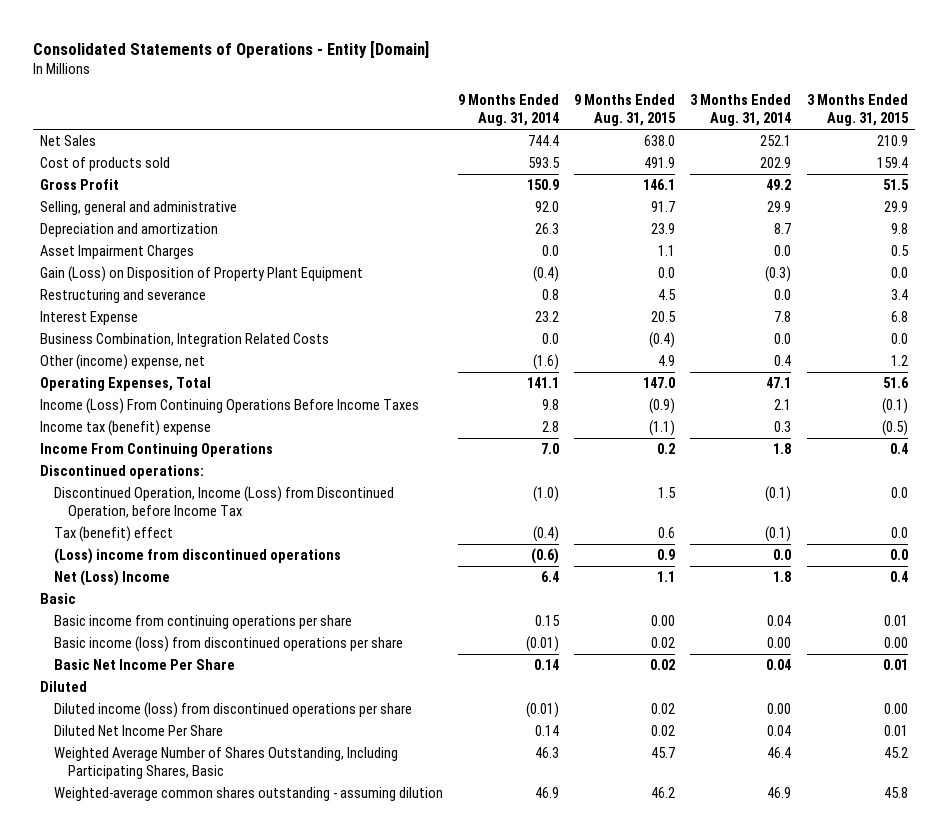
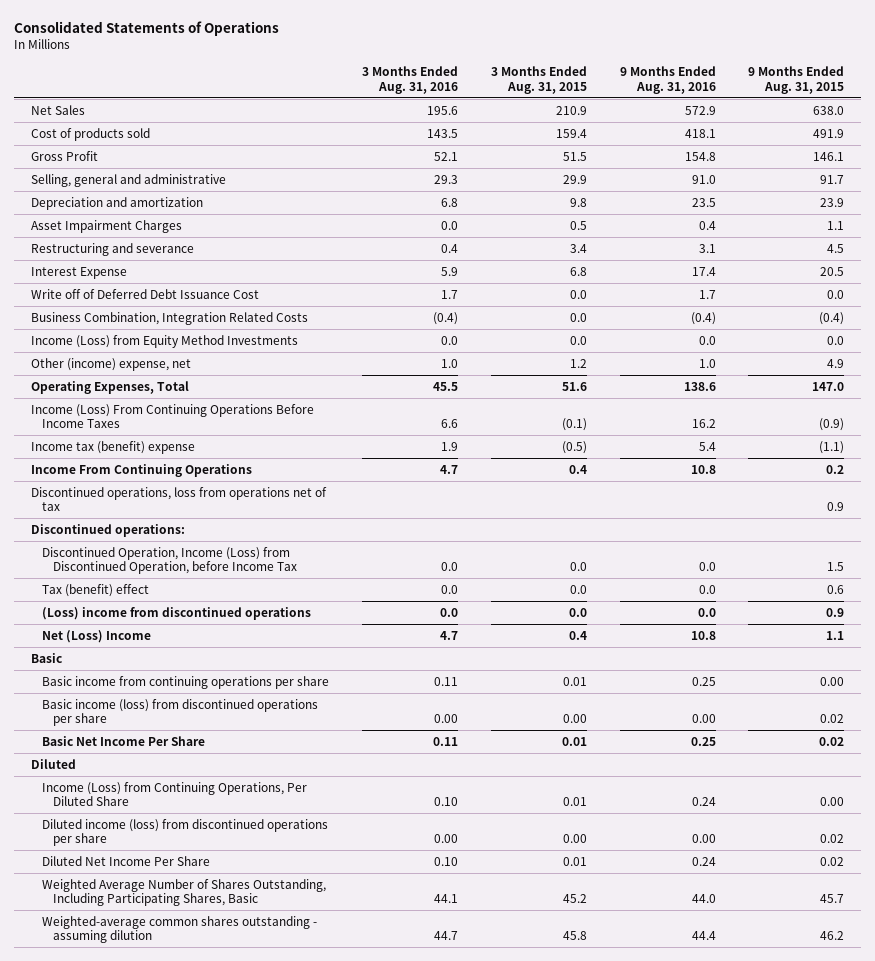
[32,41,429,59] Consolidated Statements of Operations - Entity [Domain] -> [14,20,280,36] Consolidated Statements of Operations
[458,94,560,127] 9 Months Ended Aug. 31, 2014 -> none
[690,94,792,127] 3 Months Ended Aug. 31, 2014 -> none
none -> [361,66,458,95] 3 Months Ended Aug. 31, 2016
none -> [619,66,716,95] 9 Months Ended Aug. 31, 2016
[40,266,364,283] Gain (Loss) on Disposition of Property Plant Equipment -> none
none -> [30,288,259,299] Write off of Deferred Debt Issuance Cost
none -> [30,334,298,348] Income (Loss) from Equity Method Investments
none -> [30,486,327,512] Discontinued operations, loss from operations net of tax
none -> [41,781,307,807] Income (Loss) from Continuing Operations, Per Diluted Share

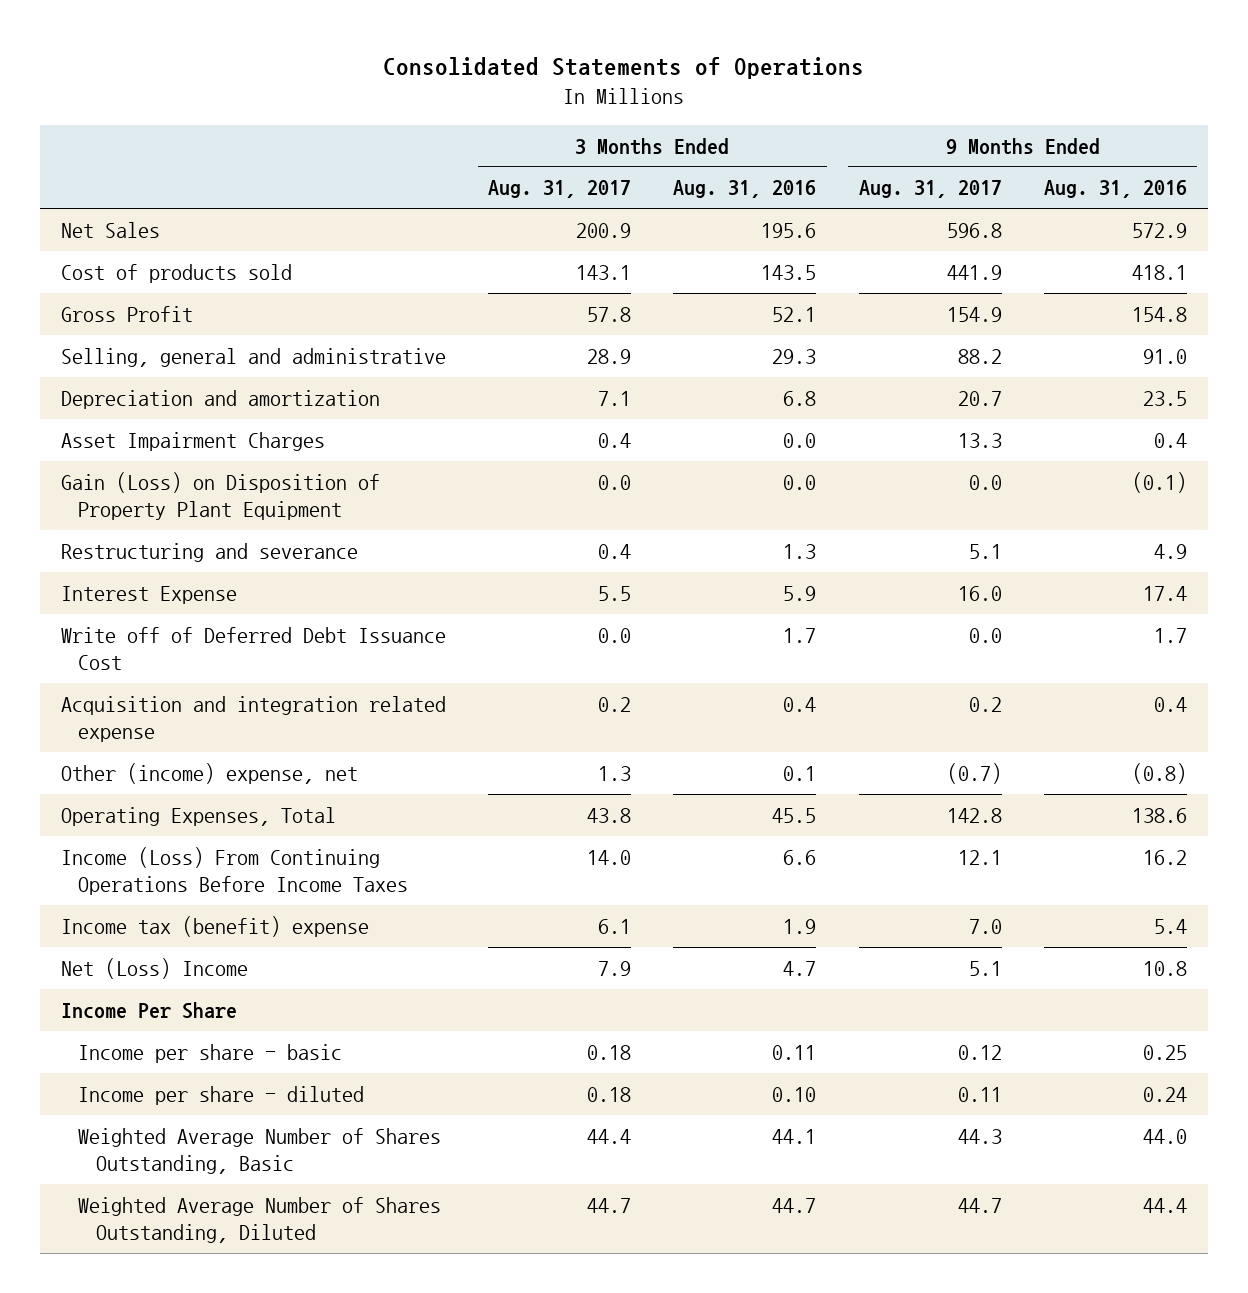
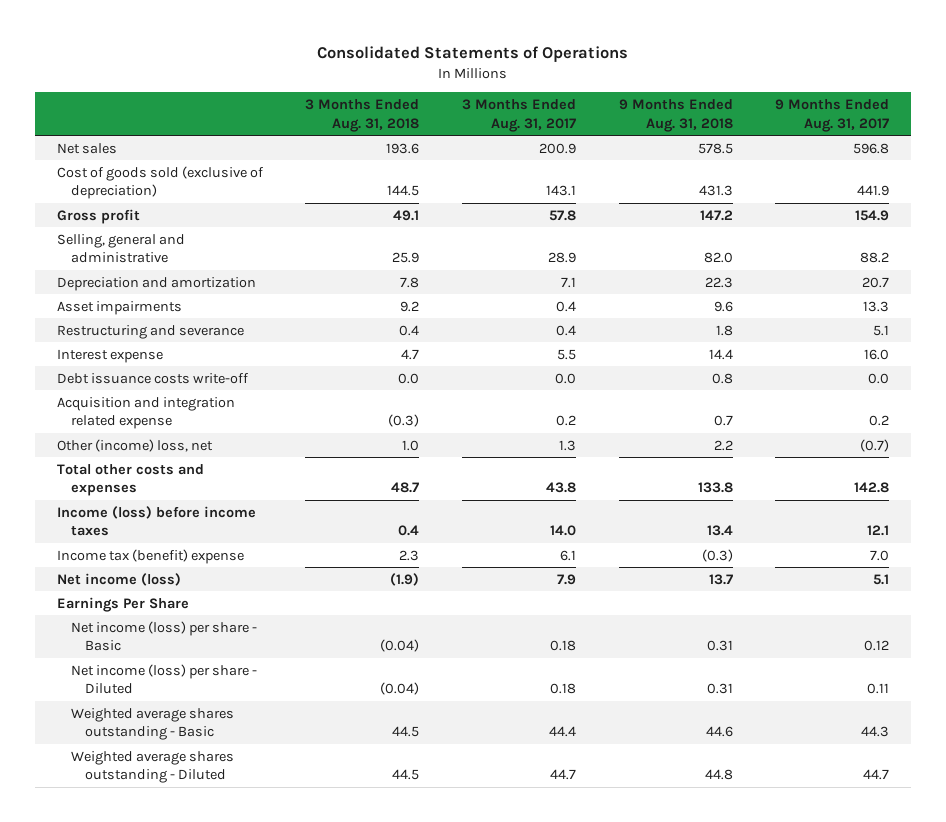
[673,180,817,199] Aug. 31, 2016 -> none
[1043,180,1187,199] Aug. 31, 2016 -> none
none -> [305,98,420,132] 3 Months Ended Aug. 31, 2018
none -> [618,98,733,132] 9 Months Ended Aug. 31, 2018
[60,221,160,238] Net Sales -> [56,142,117,154] Net sales
[60,263,292,283] Cost of products sold -> [56,165,264,200] Cost of goods sold (exclusive of depreciation)
[60,305,193,322] Gross Profit -> [56,208,140,224] Gross profit
[60,471,380,521] Gain (Loss) on Disposition of Property Plant Equipment -> none
[60,431,325,451] Asset Impairment Charges -> [56,300,182,315] Asset impairments
[60,585,237,604] Interest Expense -> [56,348,163,363] Interest expense
[60,626,446,671] Write off of Deferred Debt Issuance Cost -> [56,372,249,384] Debt issuance costs write-off
[60,762,358,784] Other (income) expense, net -> [56,438,213,452] Other (income) loss, net
[60,806,336,826] Operating Expenses, Total -> [56,463,204,497] Total other costs and expenses
[60,846,409,896] Income (Loss) From Continuing Operations Before Income Taxes -> [56,505,256,537] Income (loss) before income taxes
[60,957,248,979] Net (Loss) Income -> [56,572,181,586] Net income (loss)
[60,1001,237,1019] Income Per Share -> [56,596,189,612] Earnings Per Share
[78,1043,343,1063] Income per share - basic -> [70,620,257,652] Net income (loss) per share - Basic
[78,1085,365,1105] Income per share - diluted -> [70,663,257,695] Net income (loss) per share - Diluted
[78,1127,442,1175] Weighted Average Number of Shares Outstanding, Basic -> [70,707,234,741] Weighted average shares outstanding - Basic
[78,1196,442,1244] Weighted Average Number of Shares Outstanding, Diluted -> [70,750,234,784] Weighted average shares outstanding - Diluted

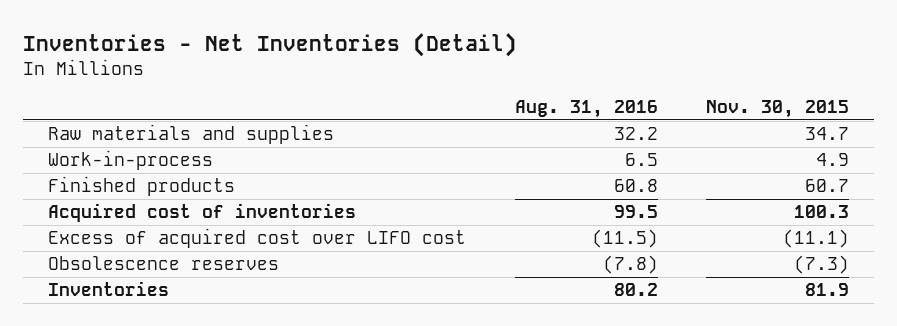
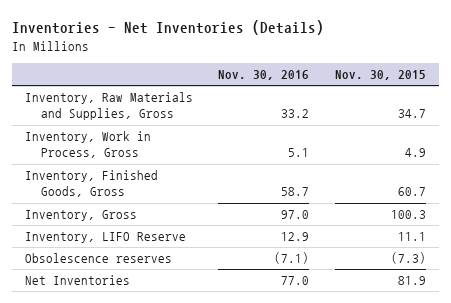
[23,33,518,58] Inventories - Net Inventories (Detail) -> [12,20,325,36] Inventories - Net Inventories (Details)
[514,99,658,118] Aug. 31, 2016 -> none
none -> [218,69,310,80] Nov. 30, 2016
[47,228,466,249] Excess of acquired cost over LIFO cost -> none
[47,124,334,145] Raw materials and supplies -> [24,92,193,121] Inventory, Raw Materials and Supplies, Gross
[47,150,213,171] Work-in-process -> [24,131,151,159] Inventory, Work in Process, Gross
[47,176,235,197] Finished products -> [24,170,158,198] Inventory, Finished Goods, Gross
[47,203,356,223] Acquired cost of inventories -> [24,210,137,222] Inventory, Gross
none -> [24,232,186,244] Inventory, LIFO Reserve
[47,281,169,297] Inventories -> [24,275,130,286] Net Inventories

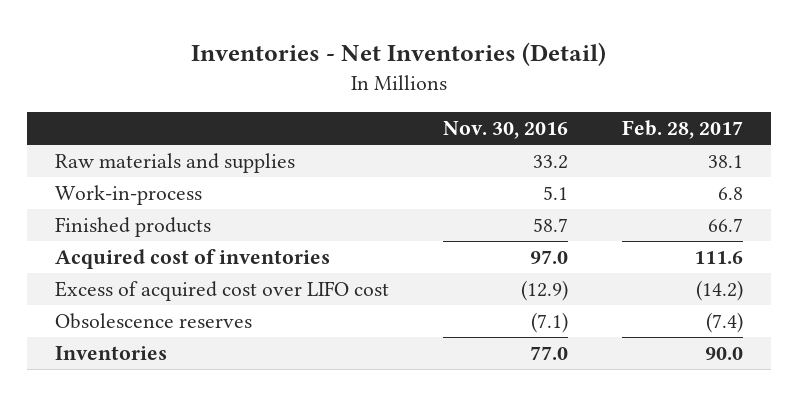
[12,20,325,36] Inventories - Net Inventories (Details) -> [190,42,606,67] Inventories - Net Inventories (Detail)
[334,69,426,80] Nov. 30, 2015 -> none
none -> [622,119,744,139] Feb. 28, 2017
[24,232,186,244] Inventory, LIFO Reserve -> none
[24,92,193,121] Inventory, Raw Materials and Supplies, Gross -> [54,153,295,174] Raw materials and supplies
[24,131,151,159] Inventory, Work in Process, Gross -> [54,185,202,206] Work-in-process
[24,170,158,198] Inventory, Finished Goods, Gross -> [54,217,211,238] Finished products
[24,210,137,222] Inventory, Gross -> [54,249,330,270] Acquired cost of inventories
none -> [54,281,389,302] Excess of acquired cost over LIFO cost
[24,275,130,286] Net Inventories -> [54,346,167,361] Inventories

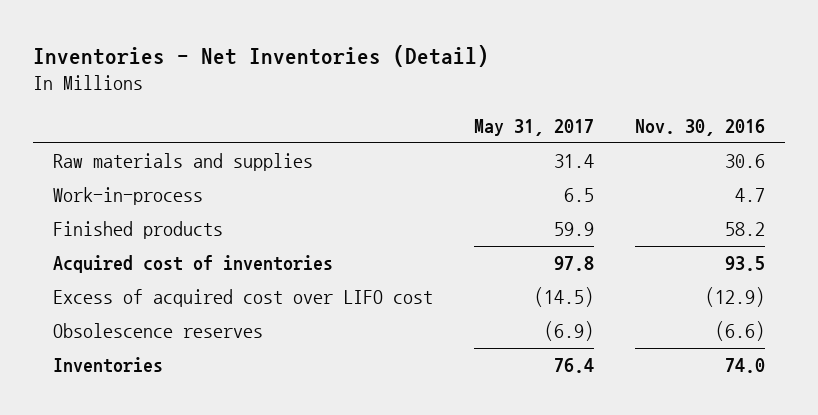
[622,119,744,139] Feb. 28, 2017 -> none
none -> [473,118,594,136] May 31, 2017
[532,155,568,170] 33.2 -> [724,154,765,169] 30.6
[542,186,568,201] 5.1 -> [734,188,765,203] 4.7
[532,218,568,233] 58.7 -> [724,222,765,237] 58.2
[529,250,568,265] 97.0 -> [724,256,765,272] 93.5
[530,312,568,334] (7.1) -> [714,321,765,342] (6.6)
[529,346,568,361] 77.0 -> [724,358,765,374] 74.0

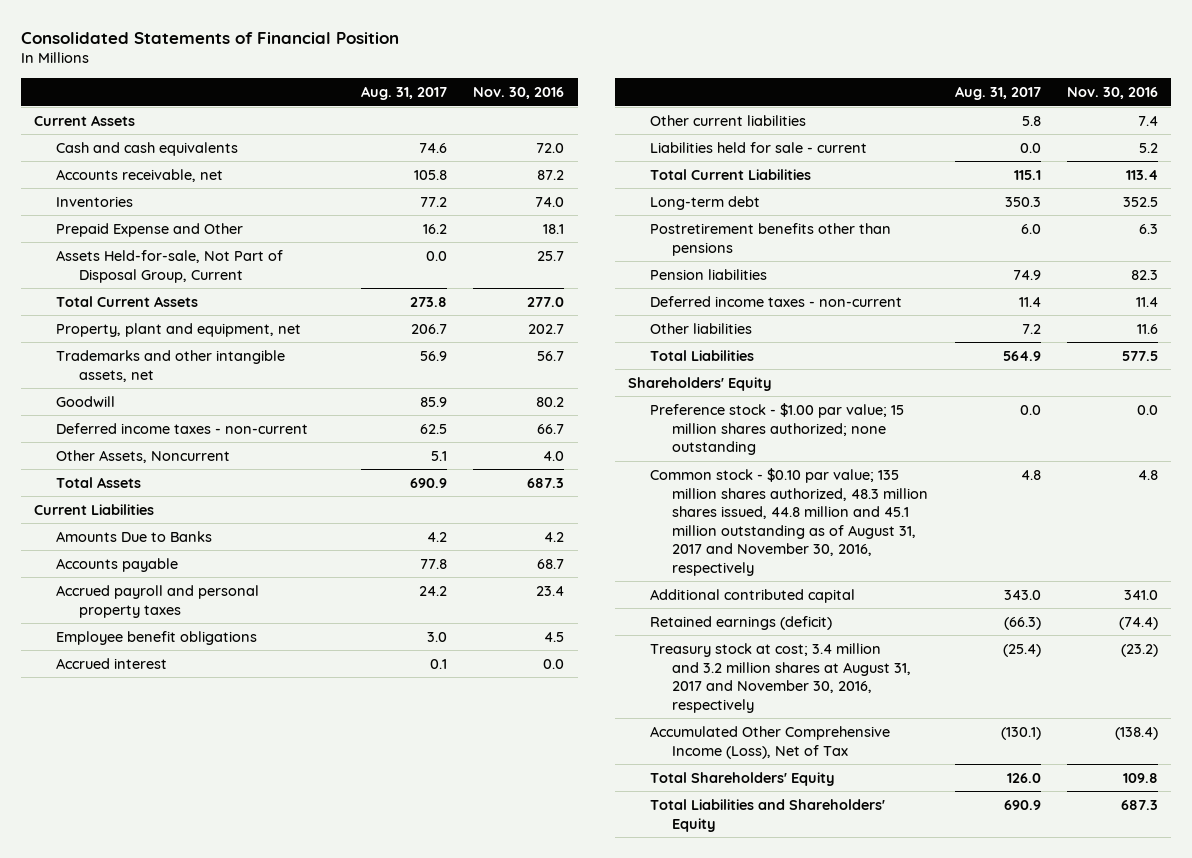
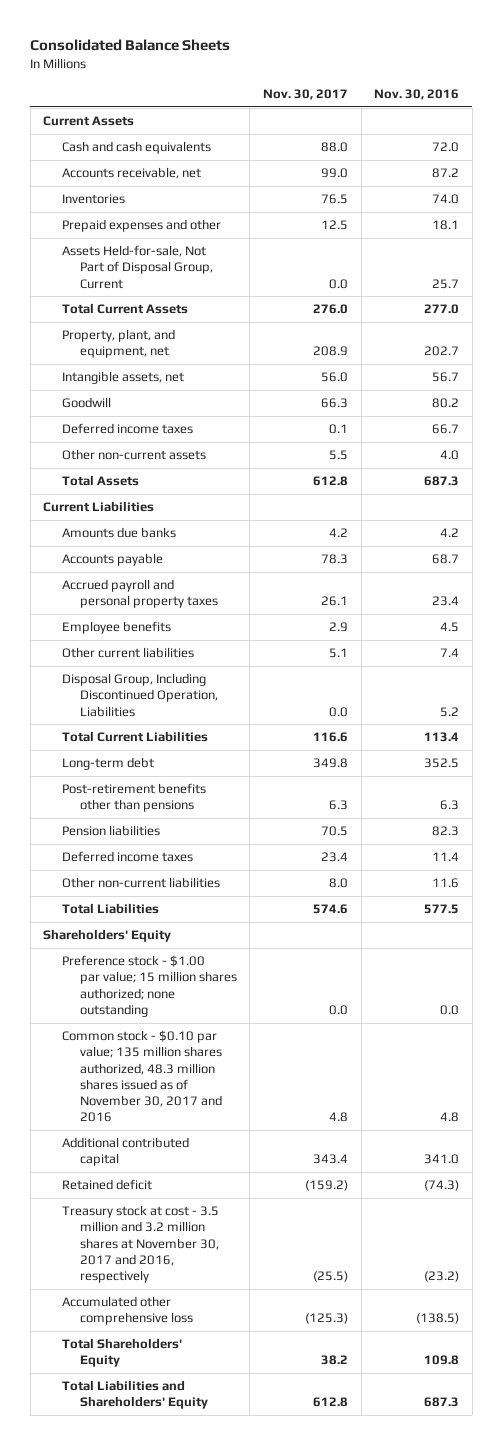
[20,31,399,44] Consolidated Statements of Financial Position -> [30,39,231,52] Consolidated Balance Sheets
[361,86,448,101] Aug. 31, 2017 -> none
none -> [262,88,348,100] Nov. 30, 2017
[56,222,244,237] Prepaid Expense and Other -> [61,219,221,233] Prepaid expenses and other
[56,322,302,337] Property, plant and equipment, net -> [61,329,175,359] Property, plant, and equipment, net
[56,349,286,382] Trademarks and other intangible assets, net -> [61,371,184,385] Intangible assets, net
[56,422,309,434] Deferred income taxes - non-current -> [61,423,193,435] Deferred income taxes
[56,449,231,463] Other Assets, Noncurrent -> [61,449,206,461] Other non-current assets
[56,530,213,542] Amounts Due to Banks -> [61,527,176,539] Amounts due banks
[56,657,168,669] Accrued interest -> none
[56,630,258,645] Employee benefit obligations -> [61,621,171,635] Employee benefits
[650,141,868,153] Liabilities held for sale - current -> [61,673,218,717] Disposal Group, Including Discontinued Operation, Liabilities
[650,222,892,256] Postretirement benefits other than pensions -> [61,783,206,813] Post-retirement benefits other than pensions
[650,295,903,307] Deferred income taxes - non-current -> [61,851,193,863] Deferred income taxes
[650,322,753,334] Other liabilities -> [61,877,220,889] Other non-current liabilities
[650,467,929,576] Common stock - $0.10 par value; 135 million shares authorized, 48.3 million shares issued, 44.8 million and 45.1 million outstanding as of August 31, 2017 and November 30, 2016, respectively -> [61,1030,222,1123] Common stock - $0.10 par value; 135 million shares authorized, 48.3 million shares issued as of November 30, 2017 and 2016
[650,615,833,630] Retained earnings (deficit) -> [61,1179,152,1191] Retained deficit
[1119,616,1159,630] (74.4) -> [424,1180,460,1192] (74.3)
[650,642,912,713] Treasury stock at cost; 3.4 million and 3.2 million shares at August 31, 2017 and November 30, 2016, respectively -> [61,1205,219,1283] Treasury stock at cost - 3.5 million and 3.2 million shares at November 30, 2017 and 2016, respectively
[650,725,891,759] Accumulated Other Comprehensive Income (Loss), Net of Tax -> [61,1296,193,1326] Accumulated other comprehensive loss
[1115,726,1159,740] (138.4) -> [416,1313,460,1325] (138.5)

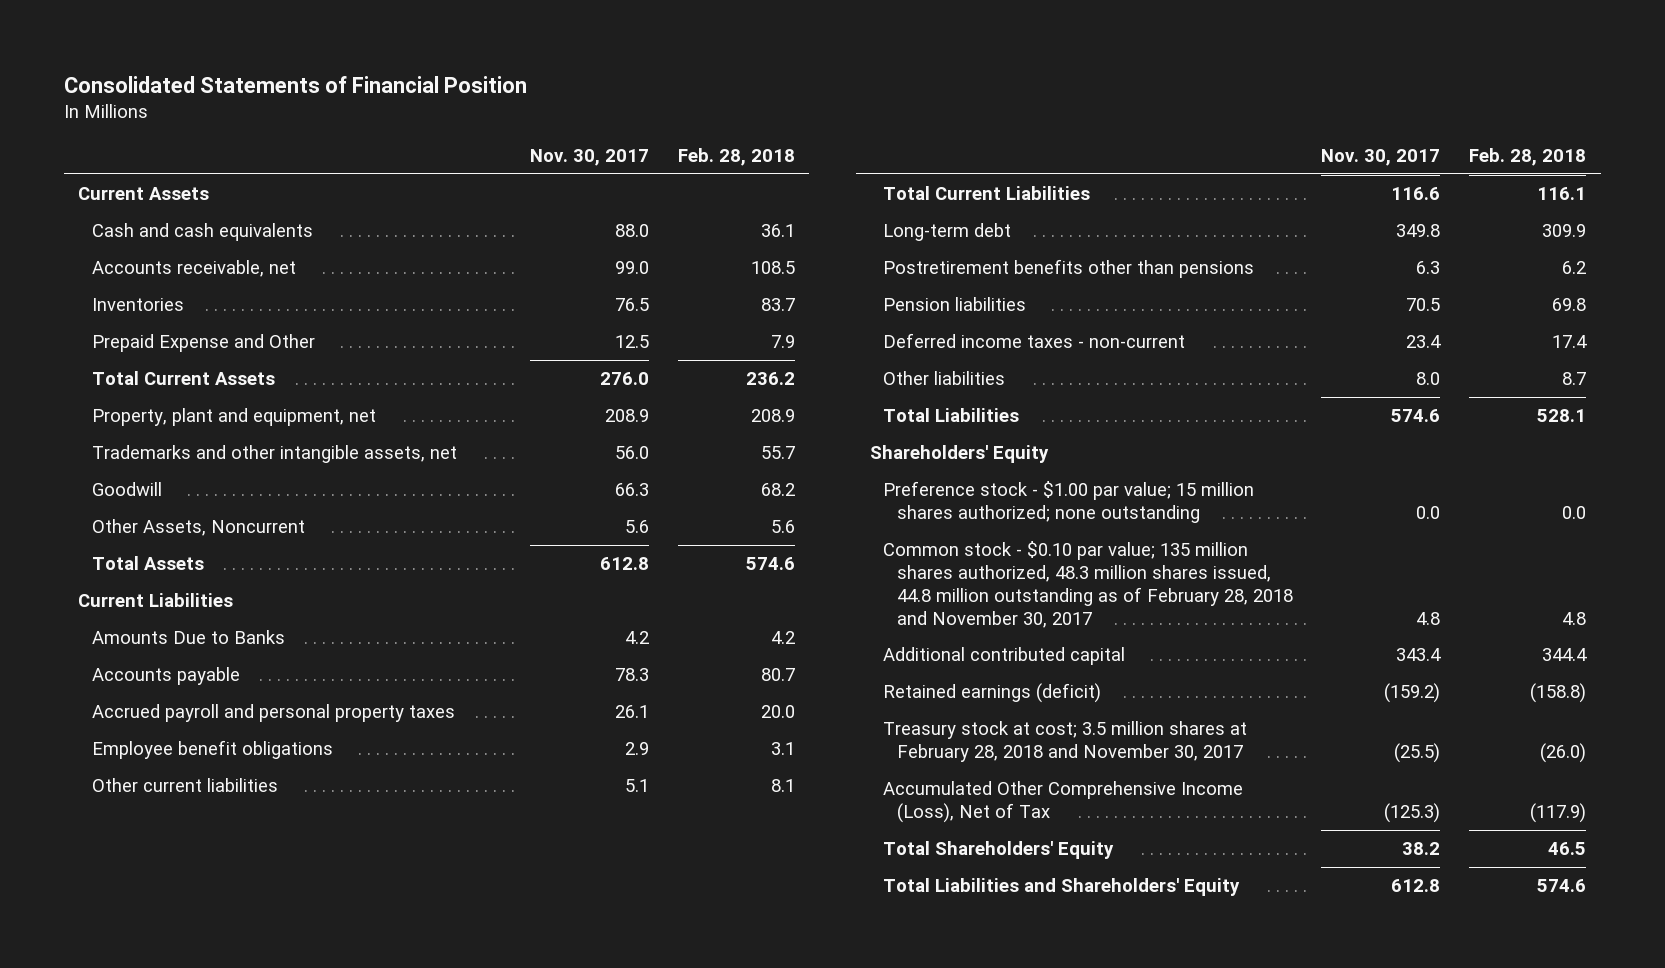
[30,39,231,52] Consolidated Balance Sheets -> [64,75,528,93] Consolidated Statements of Financial Position
[374,88,460,100] Nov. 30, 2016 -> none
none -> [677,147,795,166] Feb. 28, 2018
[61,245,213,289] Assets Held-for-sale, Not Part of Disposal Group, Current -> none
[61,219,221,233] Prepaid expenses and other -> [91,334,315,353] Prepaid Expense and Other
[61,329,175,359] Property, plant, and equipment, net -> [91,408,376,427] Property, plant and equipment, net
[61,371,184,385] Intangible assets, net -> [91,445,457,464] Trademarks and other intangible assets, net
[61,423,193,435] Deferred income taxes -> none
[61,449,206,461] Other non-current assets -> [91,519,305,537] Other Assets, Noncurrent
[328,450,348,461] 5.5 -> [624,520,649,534] 5.6
[61,527,176,539] Amounts due banks -> [91,630,285,645] Amounts Due to Banks
[61,621,171,635] Employee benefits -> [91,740,333,760] Employee benefit obligations
[61,673,218,717] Disposal Group, Including Discontinued Operation, Liabilities -> none
[61,783,206,813] Post-retirement benefits other than pensions -> [883,259,1255,279] Postretirement benefits other than pensions
[61,851,193,863] Deferred income taxes -> [883,333,1186,349] Deferred income taxes - non-current
[61,877,220,889] Other non-current liabilities -> [883,371,1006,386] Other liabilities
[61,1030,222,1123] Common stock - $0.10 par value; 135 million shares authorized, 48.3 million shares issued as of November 30, 2017 and 2016 -> [883,541,1293,628] Common stock - $0.10 par value; 135 million shares authorized, 48.3 million shares issued, 44.8 million outstanding as of February 28, 2018 and November 30, 2017
[61,1179,152,1191] Retained deficit -> [883,683,1102,704] Retained earnings (deficit)
[61,1205,219,1283] Treasury stock at cost - 3.5 million and 3.2 million shares at November 30, 2017 and 2016, respectively -> [883,721,1248,762] Treasury stock at cost; 3.5 million shares at February 28, 2018 and November 30, 2017
[61,1296,193,1326] Accumulated other comprehensive loss -> [883,781,1244,823] Accumulated Other Comprehensive Income (Loss), Net of Tax

